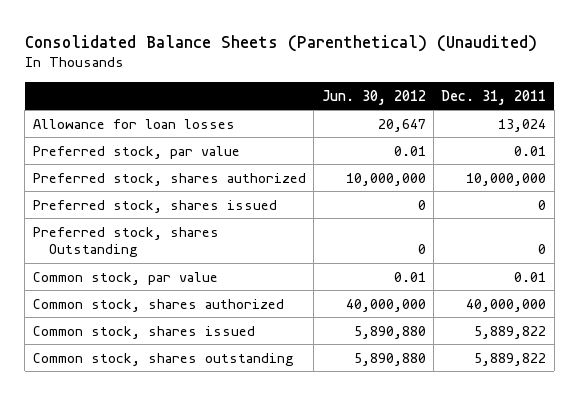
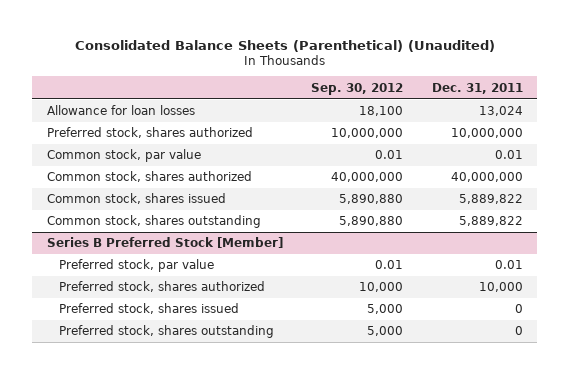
[321,89,426,105] Jun. 30, 2012 -> none
none -> [311,82,404,95] Sep. 30, 2012
[32,145,240,159] Preferred stock, par value -> none
[32,199,277,213] Preferred stock, shares issued -> none
[32,226,219,258] Preferred stock, shares Outstanding -> none
none -> [46,237,283,249] Series B Preferred Stock [Member]
none -> [58,259,214,273] Preferred stock, par value
none -> [58,281,265,293] Preferred stock, shares authorized
none -> [58,303,239,315] Preferred stock, shares issued
none -> [58,325,274,339] Preferred stock, shares outstanding

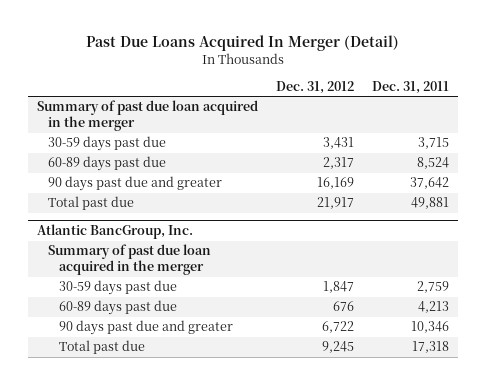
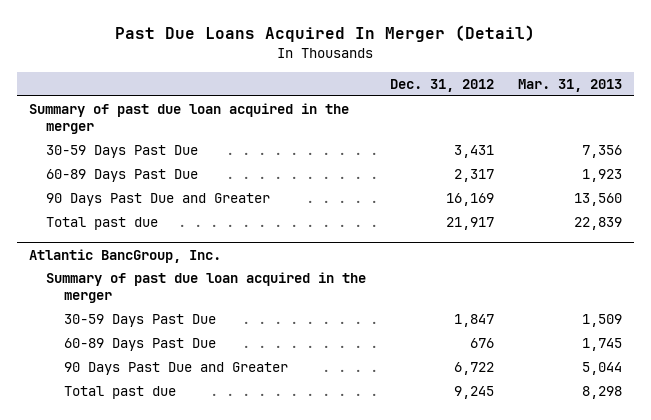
[371,80,449,94] Dec. 31, 2011 -> none
none -> [517,78,622,92] Mar. 31, 2013
[47,136,166,152] 30-59 days past due -> [46,145,199,159] 30-59 Days Past Due
[47,156,166,172] 60-89 days past due -> [46,169,199,183] 60-89 Days Past Due
[47,176,222,192] 90 days past due and greater -> [46,193,271,207] 90 Days Past Due and Greater
[59,280,178,296] 30-59 days past due -> [64,314,217,328] 30-59 Days Past Due
[59,300,178,316] 60-89 days past due -> [64,338,217,352] 60-89 Days Past Due
[59,320,234,336] 90 days past due and greater -> [64,362,289,376] 90 Days Past Due and Greater

